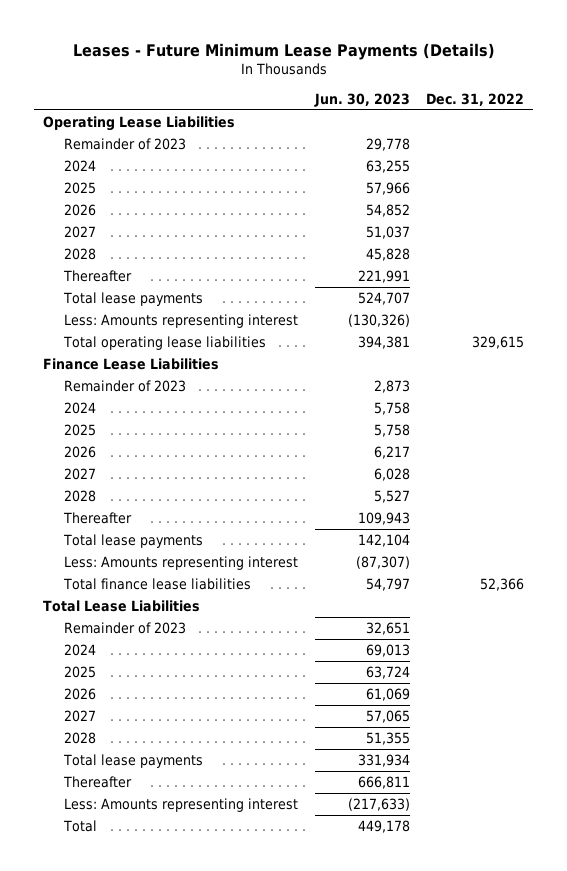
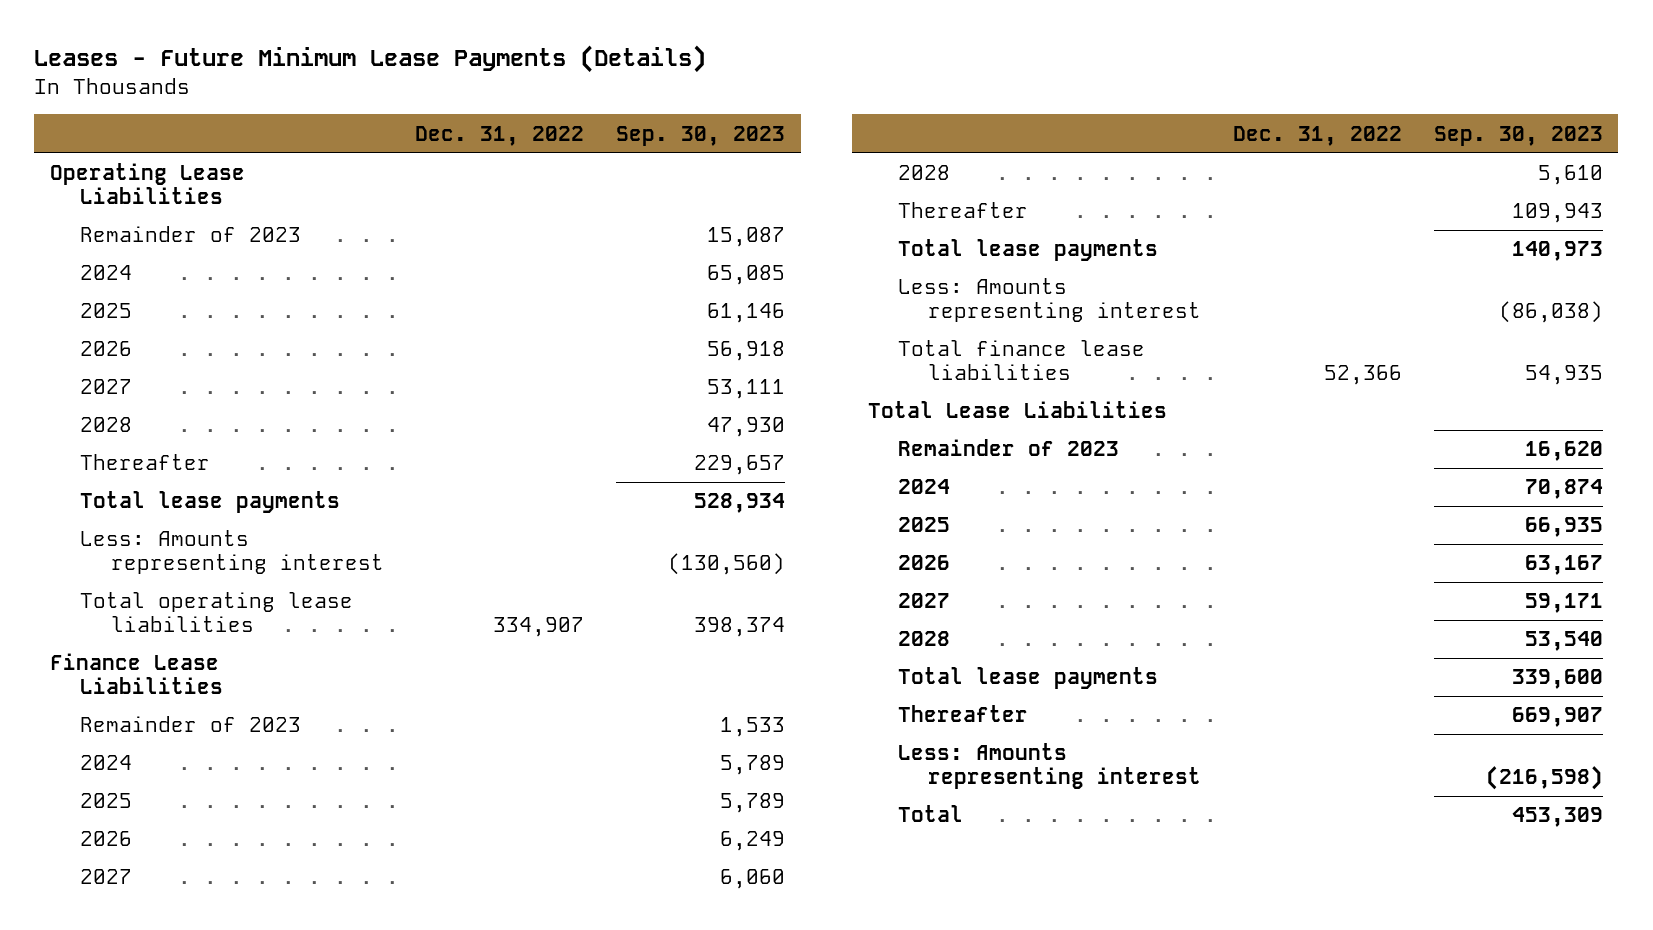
[313,93,410,108] Jun. 30, 2023 -> none
none -> [615,125,785,146] Sep. 30, 2023
[472,335,525,349] 329,615 -> [493,617,585,638] 334,907

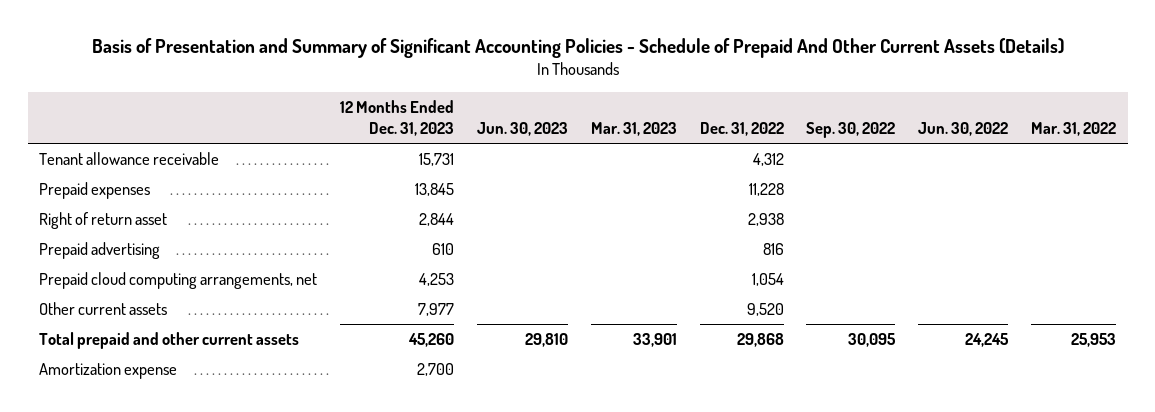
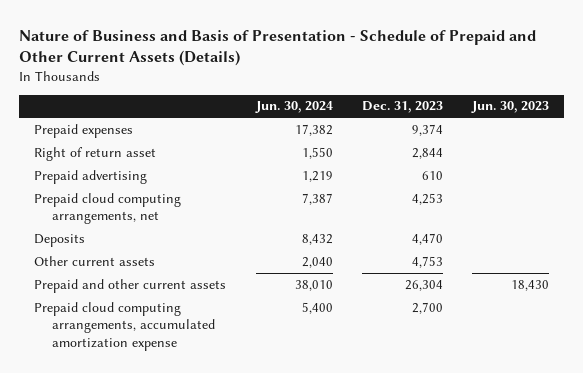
[91,38,1064,59] Basis of Presentation and Summary of Significant Accounting Policies - Schedule of Prepaid And Other Current Assets (Details) -> [19,29,537,67] Nature of Business and Basis of Presentation - Schedule of Prepaid and Other Current Assets (Details)
[340,99,455,136] 12 Months Ended Dec. 31, 2023 -> none
[590,121,677,136] Mar. 31, 2023 -> none
[699,121,784,136] Dec. 31, 2022 -> none
[806,121,896,138] Sep. 30, 2022 -> none
[918,121,1009,136] Jun. 30, 2022 -> none
[1031,121,1117,136] Mar. 31, 2022 -> none
none -> [254,101,333,114] Jun. 30, 2024
none -> [361,101,443,114] Dec. 31, 2023
[39,152,220,166] Tenant allowance receivable -> none
none -> [34,233,86,247] Deposits
[39,363,178,380] Amortization expense -> none
[39,332,300,350] Total prepaid and other current assets -> [34,278,227,293] Prepaid and other current assets
[524,333,568,348] 29,810 -> [511,279,550,291] 18,430
none -> [34,301,215,351] Prepaid cloud computing arrangements, accumulated amortization expense

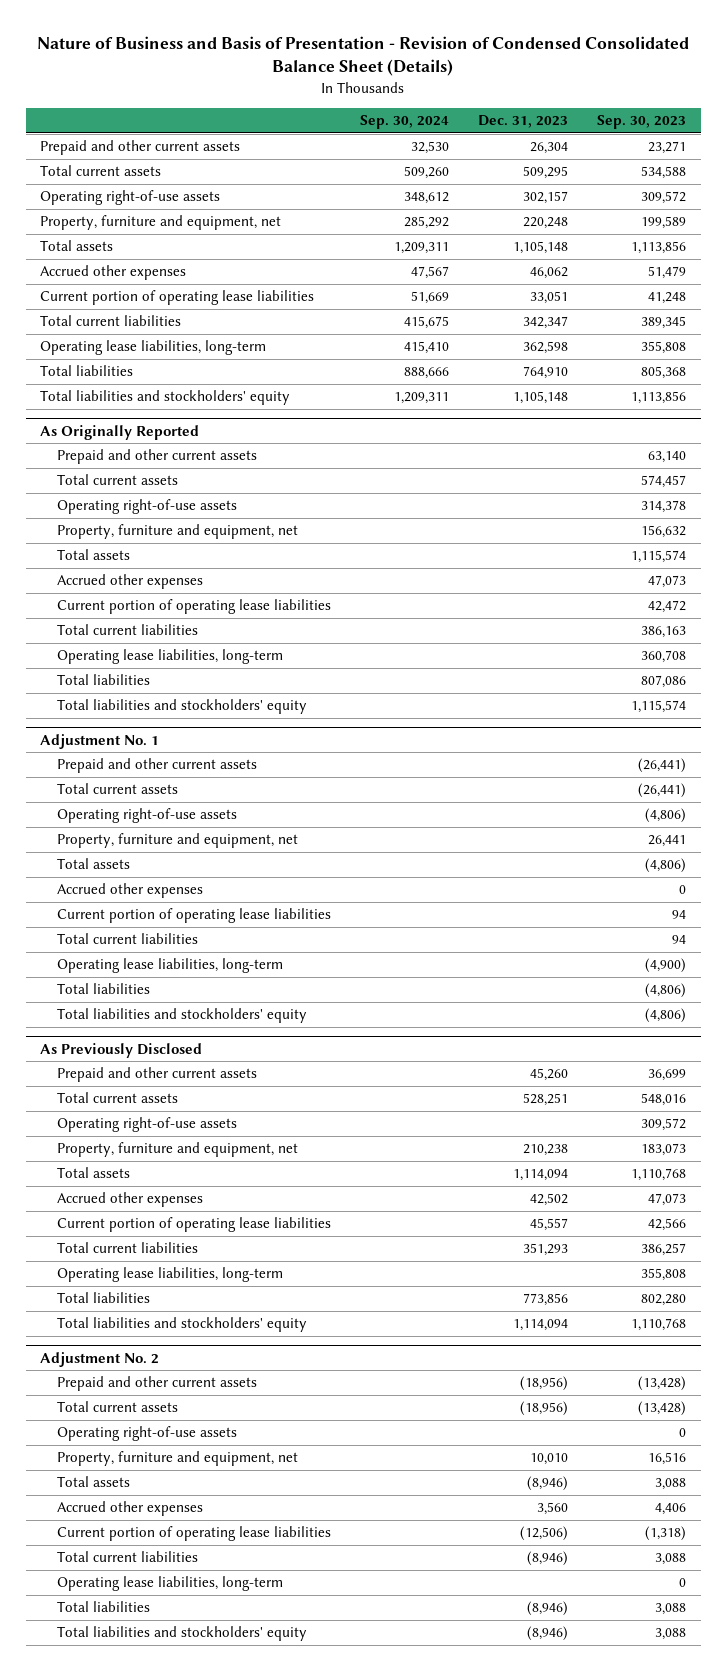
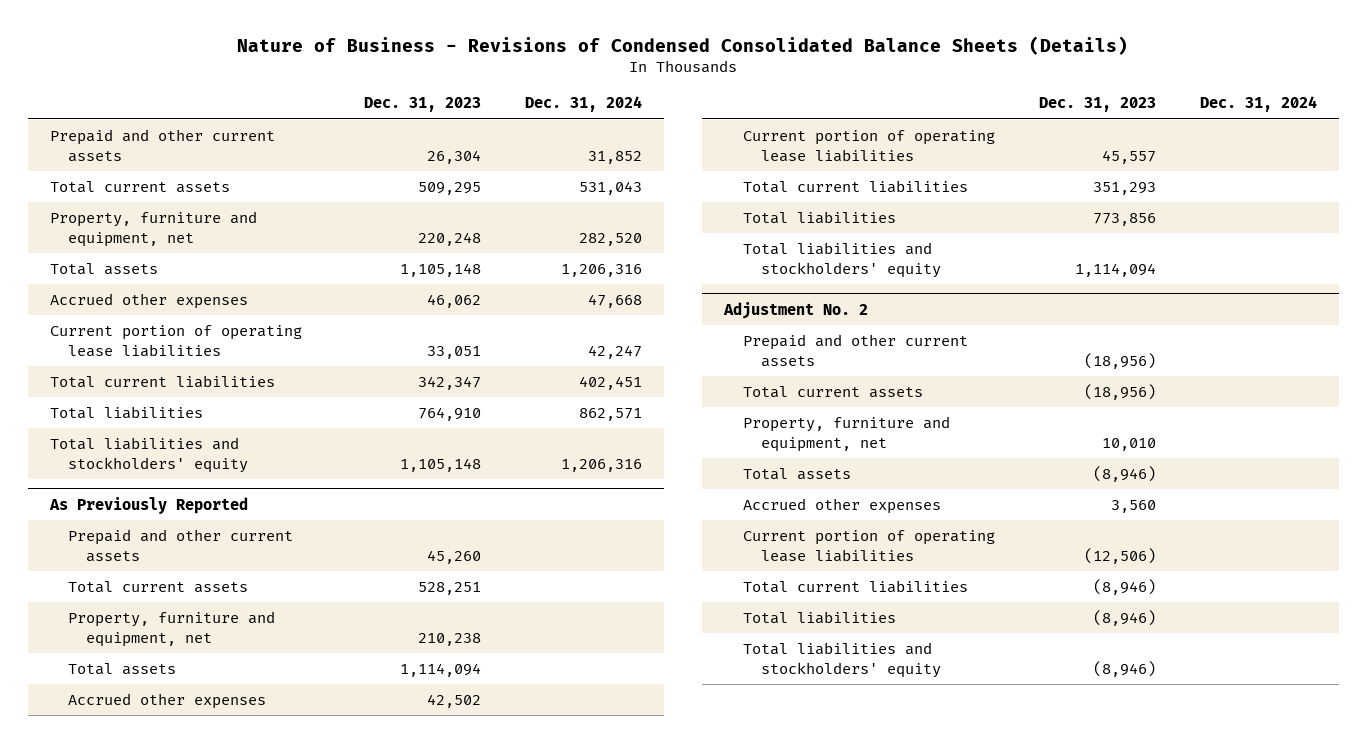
[37,36,690,77] Nature of Business and Basis of Presentation - Revision of Condensed Consolidated Balance Sheet (Details) -> [237,35,1129,55] Nature of Business - Revisions of Condensed Consolidated Balance Sheets (Details)
[360,115,450,130] Sep. 30, 2024 -> none
[597,115,687,130] Sep. 30, 2023 -> none
none -> [525,96,643,113] Dec. 31, 2024
[40,190,221,206] Operating right-of-use assets -> none
[40,340,267,356] Operating lease liabilities, long-term -> none
[40,424,200,440] As Originally Reported -> none
[57,449,258,465] Prepaid and other current assets -> none
[57,474,179,486] Total current assets -> none
[57,499,238,515] Operating right-of-use assets -> none
[57,524,299,540] Property, furniture and equipment, net -> none
[57,549,131,561] Total assets -> none
[57,574,204,590] Accrued other expenses -> none
[57,599,332,615] Current portion of operating lease liabilities -> none
[57,624,199,636] Total current liabilities -> none
[57,649,284,665] Operating lease liabilities, long-term -> none
[57,674,151,686] Total liabilities -> none
[57,699,308,715] Total liabilities and stockholders' equity -> none
[40,733,160,749] Adjustment No. 1 -> none
[57,758,258,774] Prepaid and other current assets -> none
[57,783,179,795] Total current assets -> none
[57,808,238,824] Operating right-of-use assets -> none
[57,833,299,849] Property, furniture and equipment, net -> none
[57,858,131,870] Total assets -> none
[57,883,204,899] Accrued other expenses -> none
[57,908,332,924] Current portion of operating lease liabilities -> none
[57,933,199,945] Total current liabilities -> none
[57,958,284,974] Operating lease liabilities, long-term -> none
[57,983,151,995] Total liabilities -> none
[57,1008,308,1024] Total liabilities and stockholders' equity -> none
[40,1042,203,1058] As Previously Disclosed -> [49,496,249,514] As Previously Reported
[57,1117,238,1133] Operating right-of-use assets -> none
[57,1267,284,1283] Operating lease liabilities, long-term -> none
[57,1426,238,1442] Operating right-of-use assets -> none
[57,1576,284,1592] Operating lease liabilities, long-term -> none

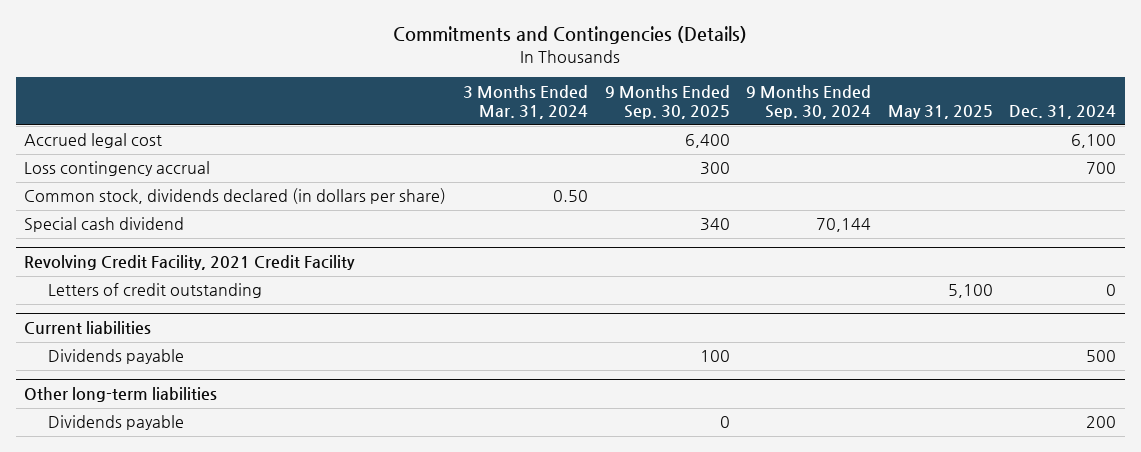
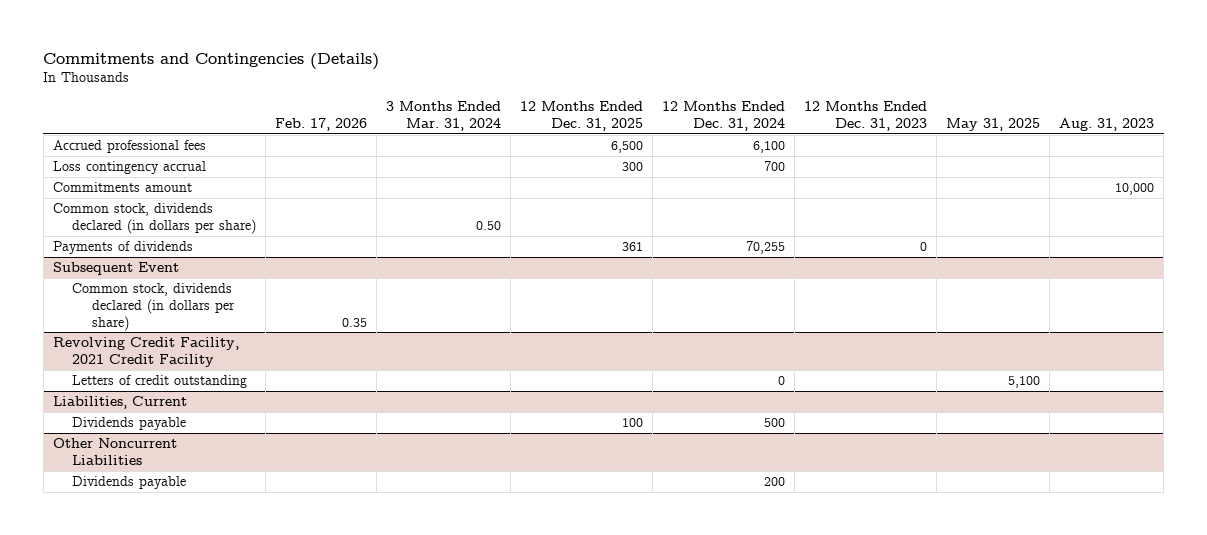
[604,84,730,120] 9 Months Ended Sep. 30, 2025 -> none
[746,84,872,120] 9 Months Ended Sep. 30, 2024 -> none
[1009,105,1117,120] Dec. 31, 2024 -> none
none -> [275,117,368,131] Feb. 17, 2026
none -> [520,100,644,131] 12 Months Ended Dec. 31, 2025
none -> [662,100,786,131] 12 Months Ended Dec. 31, 2024
none -> [804,100,928,131] 12 Months Ended Dec. 31, 2023
none -> [1059,117,1155,131] Aug. 31, 2023
[24,133,163,149] Accrued legal cost -> [52,140,206,154] Accrued professional fees
none -> [52,182,192,193] Commitments amount
[24,217,185,233] Special cash dividend -> [52,241,193,255] Payments of dividends
none -> [52,262,179,276] Subsequent Event
none -> [72,283,236,331] Common stock, dividends declared (in dollars per share)
[24,321,152,335] Current liabilities -> [52,396,187,410] Liabilities, Current
[24,387,218,403] Other long-term liabilities -> [52,438,177,465] Other Noncurrent Liabilities

